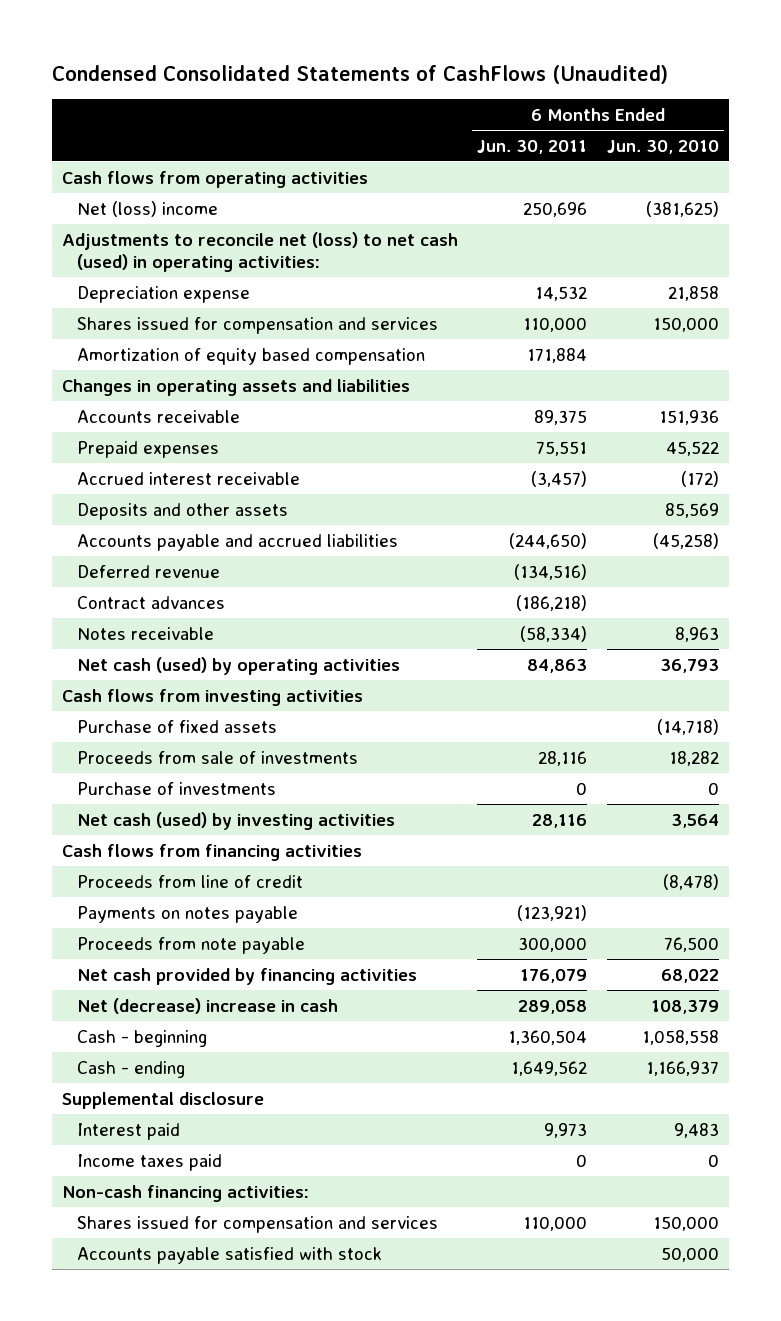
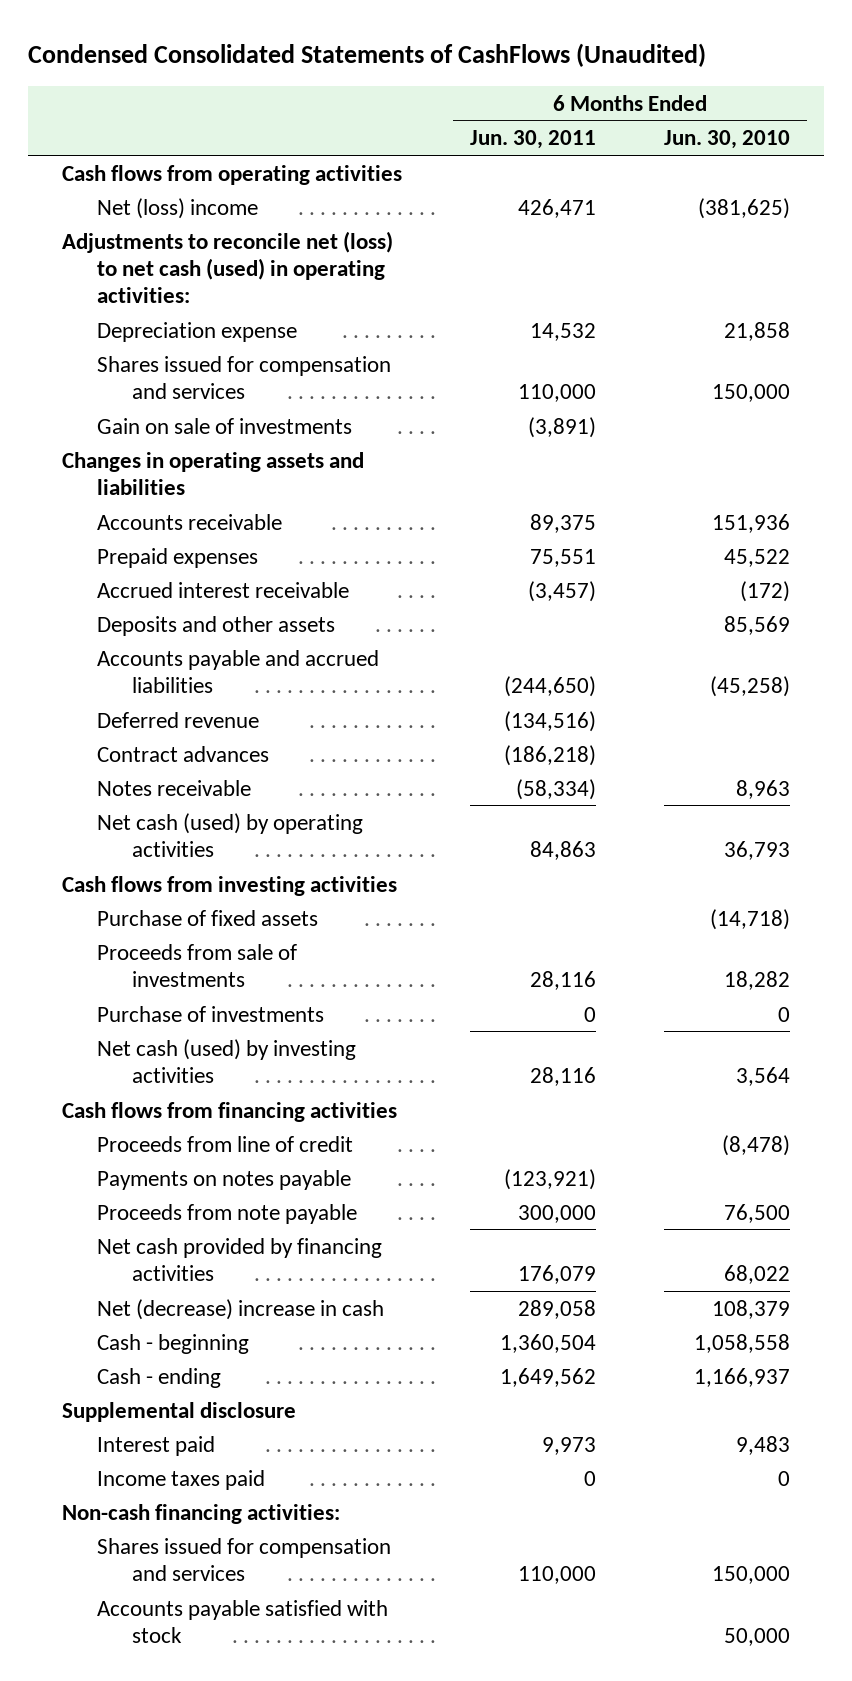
[523,201,588,217] 250,696 -> [517,198,596,218] 426,471
[76,347,425,365] Amortization of equity based compensation -> none
none -> [97,417,353,434] Gain on sale of investments

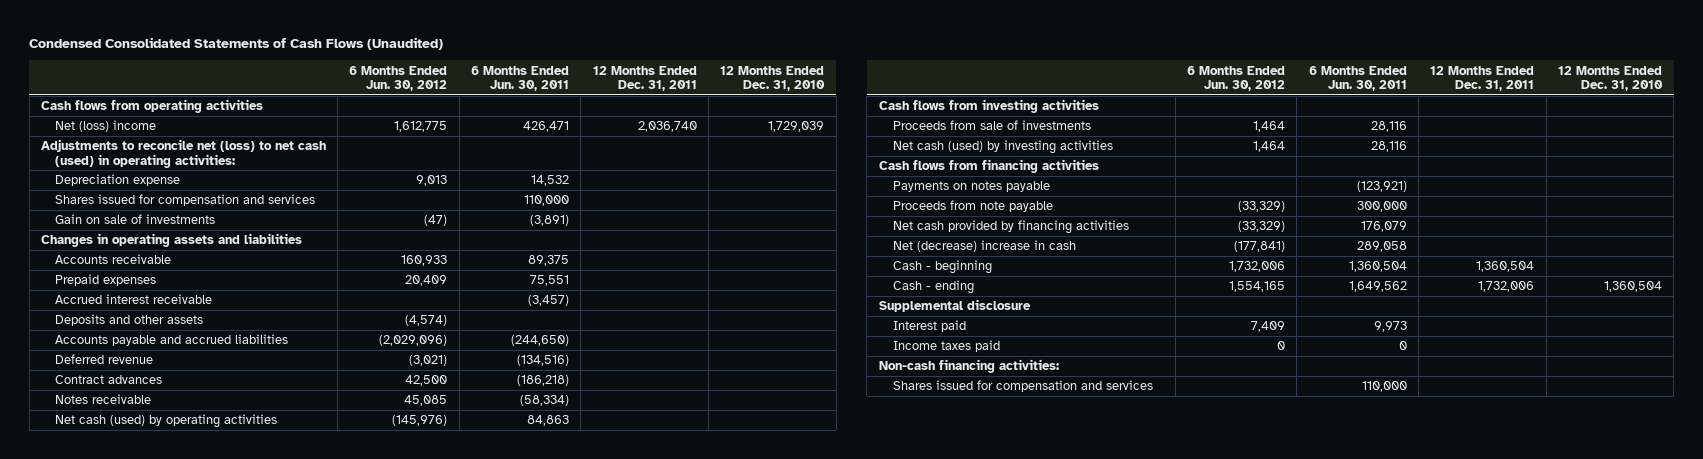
[28,43,707,68] Condensed Consolidated Statements of CashFlows (Unaudited) -> [29,37,444,51] Condensed Consolidated Statements of Cash Flows (Unaudited)
[663,130,790,150] Jun. 30, 2010 -> none
none -> [349,65,448,92] 6 Months Ended Jun. 30, 2012
none -> [592,65,697,92] 12 Months Ended Dec. 31, 2011
none -> [720,65,826,92] 12 Months Ended Dec. 31, 2010
[97,909,319,926] Purchase of fixed assets -> none
[97,1005,325,1022] Purchase of investments -> none
[97,1135,354,1152] Proceeds from line of credit -> none
[97,1599,389,1644] Accounts payable satisfied with stock -> none

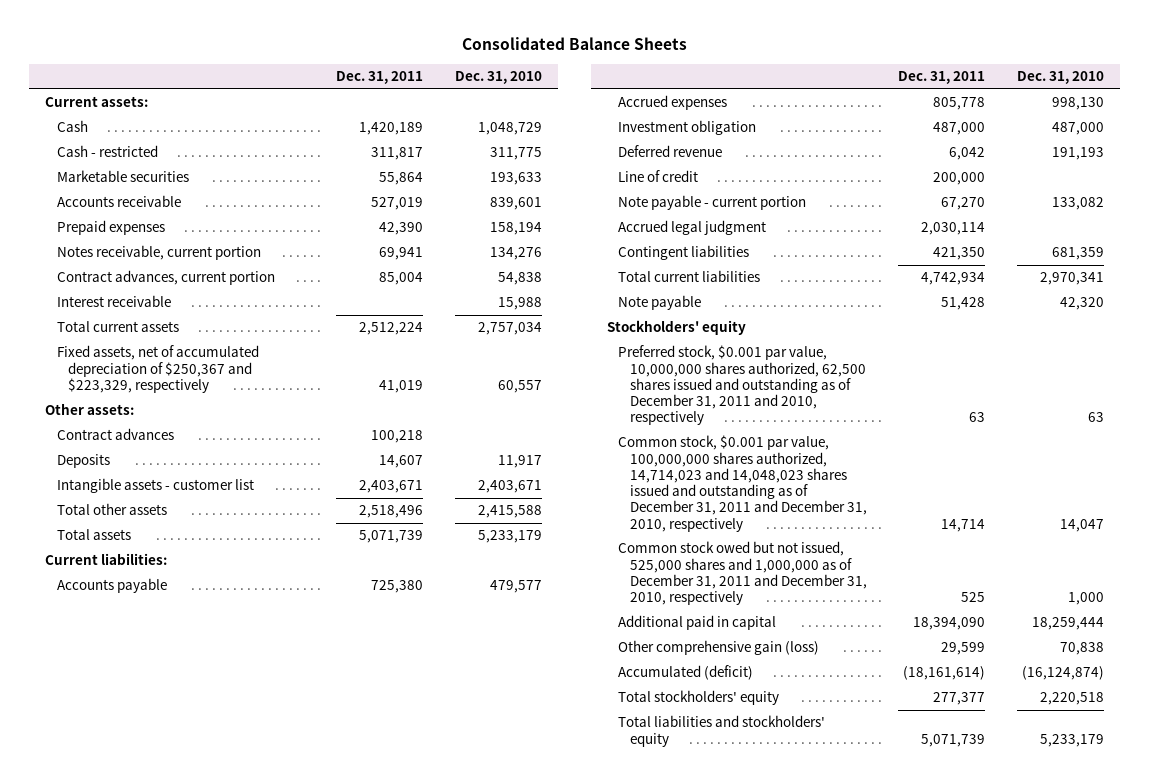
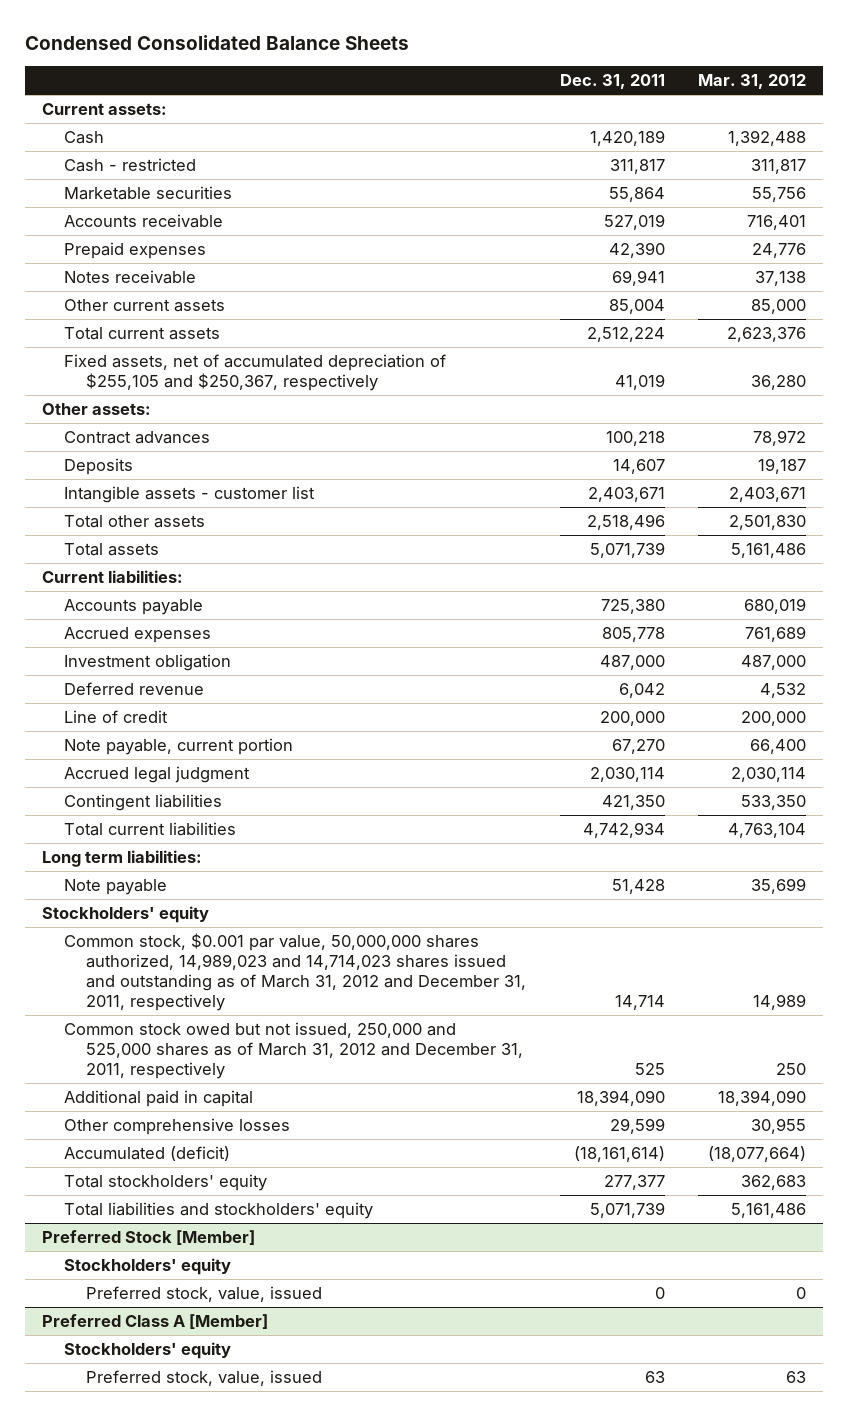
[461,37,687,51] Consolidated Balance Sheets -> [24,35,409,51] Condensed Consolidated Balance Sheets
[455,71,543,85] Dec. 31, 2010 -> none
none -> [698,74,807,90] Mar. 31, 2012
[56,295,171,308] Interest receivable -> none
[56,245,261,261] Notes receivable, current portion -> [63,269,196,284] Notes receivable
[56,270,275,286] Contract advances, current portion -> [63,298,225,312] Other current assets
[56,345,259,393] Fixed assets, net of accumulated depreciation of $250,367 and $223,329, respectively -> [63,353,446,391] Fixed assets, net of accumulated depreciation of $255,105 and $250,367, respectively
[618,195,807,211] Note payable - current portion -> [63,737,293,755] Note payable, current portion
none -> [41,849,202,867] Long term liabilities:
[618,345,866,426] Preferred stock, $0.001 par value, 10,000,000 shares authorized, 62,500 shares issued and outstanding as of December 31, 2011 and 2010, respectively -> none
[618,435,867,532] Common stock, $0.001 par value, 100,000,000 shares authorized, 14,714,023 and 14,048,023 shares issued and outstanding as of December 31, 2011 and December 31, 2010, respectively -> [63,932,526,1012] Common stock, $0.001 par value, 50,000,000 shares authorized, 14,989,023 and 14,714,023 shares issued and outstanding as of March 31, 2012 and December 31, 2011, respectively
[618,541,867,606] Common stock owed but not issued, 525,000 shares and 1,000,000 as of December 31, 2011 and December 31, 2010, respectively -> [63,1021,523,1080] Common stock owed but not issued, 250,000 and 525,000 shares as of March 31, 2012 and December 31, 2011, respectively
[618,640,820,656] Other comprehensive gain (loss) -> [63,1117,290,1135] Other comprehensive losses
none -> [41,1229,255,1245] Preferred Stock [Member]
none -> [63,1257,231,1275] Stockholders' equity
none -> [85,1285,322,1302] Preferred stock, value, issued
none -> [41,1313,268,1329] Preferred Class A [Member]
none -> [63,1341,231,1359] Stockholders' equity
none -> [85,1369,322,1386] Preferred stock, value, issued

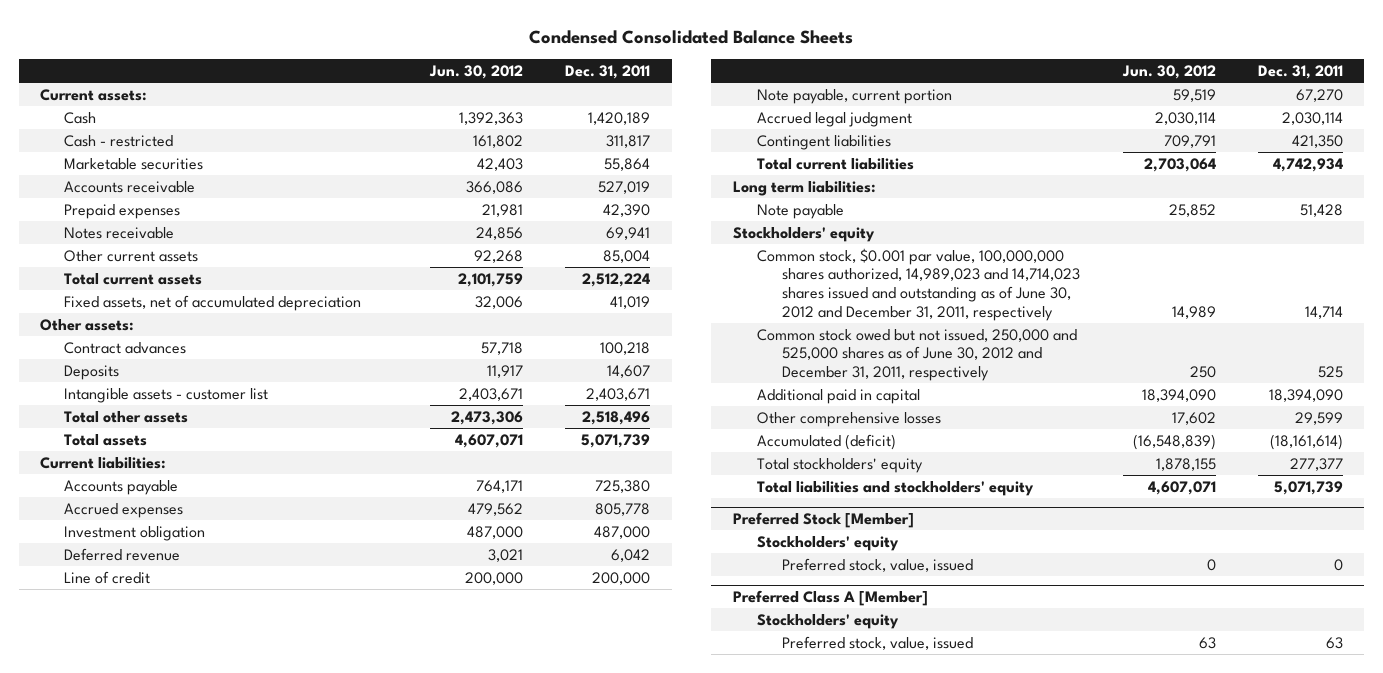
[698,74,807,90] Mar. 31, 2012 -> none
none -> [428,65,523,80] Jun. 30, 2012
[63,353,446,391] Fixed assets, net of accumulated depreciation of $255,105 and $250,367, respectively -> [64,294,362,311] Fixed assets, net of accumulated depreciation
[63,932,526,1012] Common stock, $0.001 par value, 50,000,000 shares authorized, 14,989,023 and 14,714,023 shares issued and outstanding as of March 31, 2012 and December 31, 2011, respectively -> [757,247,1081,322] Common stock, $0.001 par value, 100,000,000 shares authorized, 14,989,023 and 14,714,023 shares issued and outstanding as of June 30, 2012 and December 31, 2011, respectively
[63,1021,523,1080] Common stock owed but not issued, 250,000 and 525,000 shares as of March 31, 2012 and December 31, 2011, respectively -> [757,328,1078,382] Common stock owed but not issued, 250,000 and 525,000 shares as of June 30, 2012 and December 31, 2011, respectively

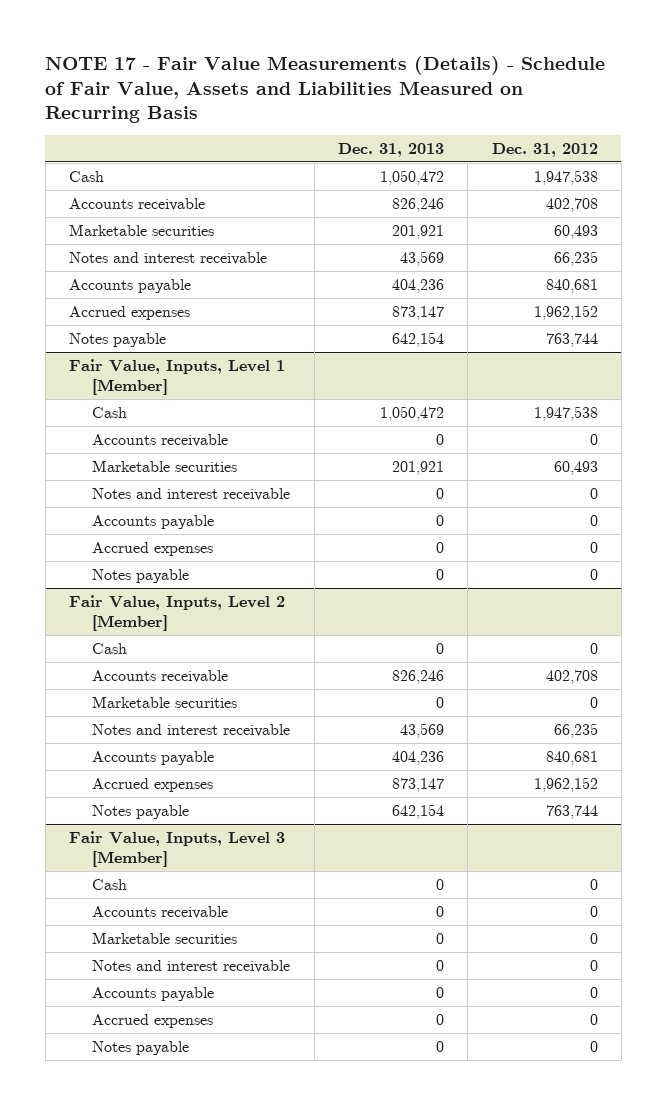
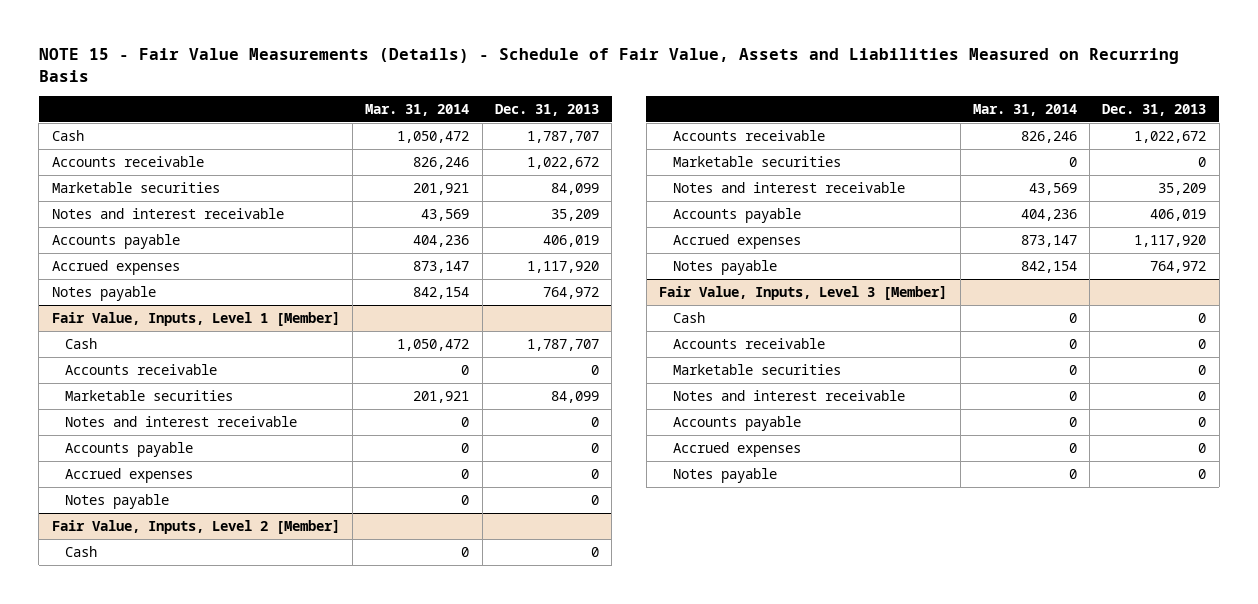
[45,55,606,124] NOTE 17 - Fair Value Measurements (Details) - Schedule of Fair Value, Assets and Liabilities Measured on Recurring Basis -> [38,48,1179,83] NOTE 15 - Fair Value Measurements (Details) - Schedule of Fair Value, Assets and Liabilities Measured on Recurring Basis
[491,142,598,157] Dec. 31, 2012 -> none
none -> [365,103,470,116] Mar. 31, 2014
[380,169,445,185] 1,050,472 -> [526,130,599,143] 1,787,707
[392,197,445,212] 826,246 -> [526,156,599,169] 1,022,672
[392,224,445,239] 201,921 -> [550,182,599,195] 84,099
[400,250,445,266] 43,569 -> [550,208,599,221] 35,209
[392,278,445,293] 404,236 -> [542,234,599,247] 406,019
[392,305,445,320] 873,147 -> [526,260,599,273] 1,117,920
[392,331,445,347] 642,154 -> [542,286,599,299] 764,972
[380,405,445,421] 1,050,472 -> [526,338,599,351] 1,787,707
[392,460,445,475] 201,921 -> [550,390,599,403] 84,099
[392,669,445,684] 826,246 -> [1134,130,1207,143] 1,022,672
[400,722,445,738] 43,569 -> [1158,182,1207,195] 35,209
[392,750,445,765] 404,236 -> [1150,208,1207,221] 406,019
[392,777,445,792] 873,147 -> [1134,234,1207,247] 1,117,920
[392,803,445,819] 642,154 -> [1150,260,1207,273] 764,972

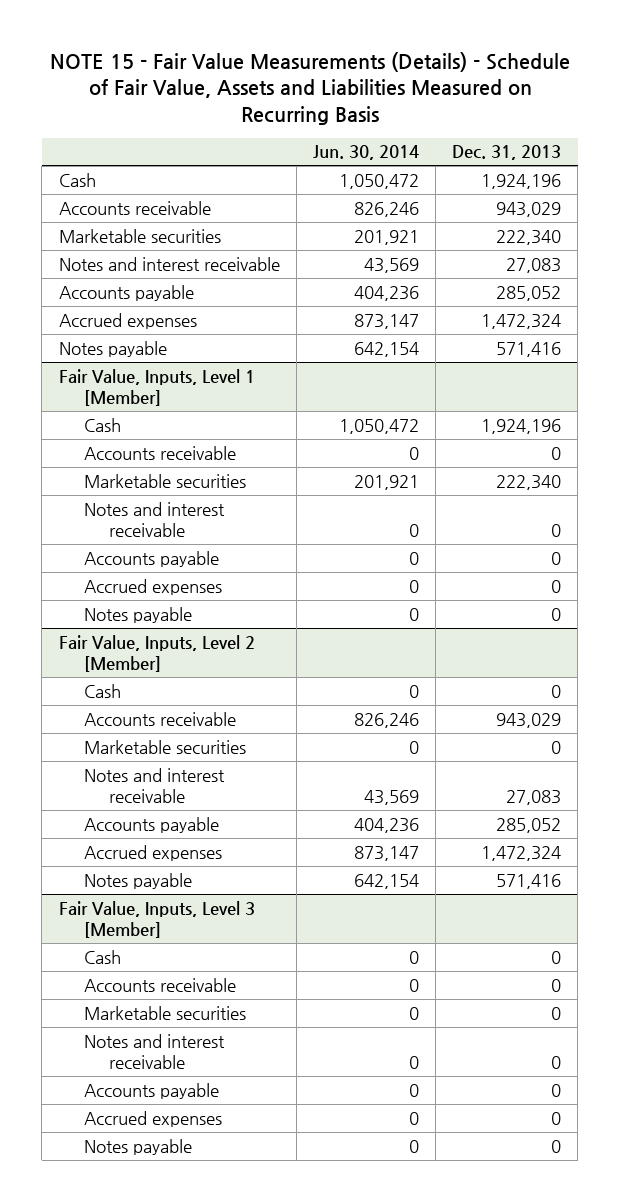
[365,103,470,116] Mar. 31, 2014 -> none
none -> [312,145,419,161] Jun. 30, 2014
[526,130,599,143] 1,787,707 -> [481,173,562,189] 1,924,196
[526,156,599,169] 1,022,672 -> [496,201,562,217] 943,029
[550,182,599,195] 84,099 -> [496,229,562,245] 222,340
[550,208,599,221] 35,209 -> [506,257,562,273] 27,083
[542,234,599,247] 406,019 -> [496,285,562,301] 285,052
[526,260,599,273] 1,117,920 -> [481,313,562,329] 1,472,324
[542,286,599,299] 764,972 -> [496,341,562,357] 571,416
[526,338,599,351] 1,787,707 -> [481,418,562,434] 1,924,196
[550,390,599,403] 84,099 -> [496,474,562,490] 222,340
[1134,130,1207,143] 1,022,672 -> [496,712,562,728] 943,029
[1158,182,1207,195] 35,209 -> [506,789,562,805] 27,083
[1150,208,1207,221] 406,019 -> [496,817,562,833] 285,052
[1134,234,1207,247] 1,117,920 -> [481,845,562,861] 1,472,324
[1150,260,1207,273] 764,972 -> [496,873,562,889] 571,416

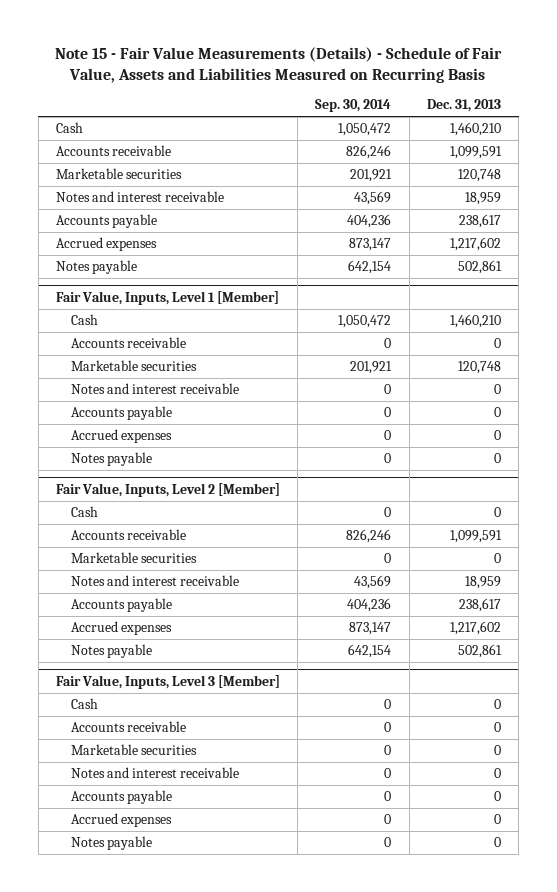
[49,52,570,125] NOTE 15 - Fair Value Measurements (Details) - Schedule of Fair Value, Assets and Liabilities Measured on Recurring Basis -> [55,46,503,83] Note 15 - Fair Value Measurements (Details) - Schedule of Fair Value, Assets and Liabilities Measured on Recurring Basis
[312,145,419,161] Jun. 30, 2014 -> none
none -> [315,99,392,113] Sep. 30, 2014
[481,173,562,189] 1,924,196 -> [450,122,502,137] 1,460,210
[496,201,562,217] 943,029 -> [450,146,503,160] 1,099,591
[496,229,562,245] 222,340 -> [458,169,502,183] 120,748
[506,257,562,273] 27,083 -> [465,192,502,206] 18,959
[496,285,562,301] 285,052 -> [459,214,502,229] 238,617
[481,313,562,329] 1,472,324 -> [450,237,502,252] 1,217,602
[496,341,562,357] 571,416 -> [458,260,503,275] 502,861
[481,418,562,434] 1,924,196 -> [450,314,502,329] 1,460,210
[496,474,562,490] 222,340 -> [458,361,502,375] 120,748
[496,712,562,728] 943,029 -> [450,530,503,544] 1,099,591
[506,789,562,805] 27,083 -> [465,576,502,590] 18,959
[496,817,562,833] 285,052 -> [459,598,502,613] 238,617
[481,845,562,861] 1,472,324 -> [450,621,502,636] 1,217,602
[496,873,562,889] 571,416 -> [458,644,503,659] 502,861

